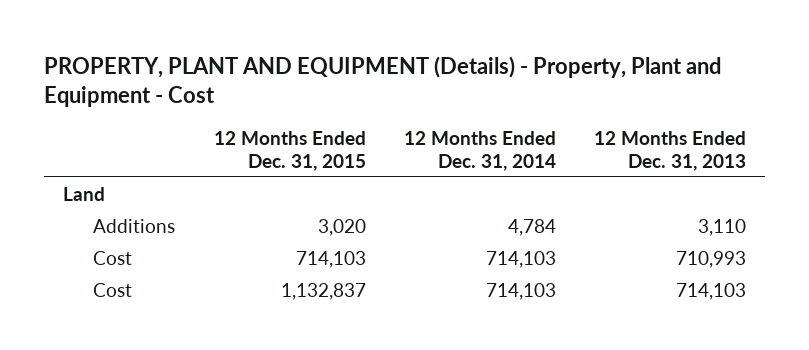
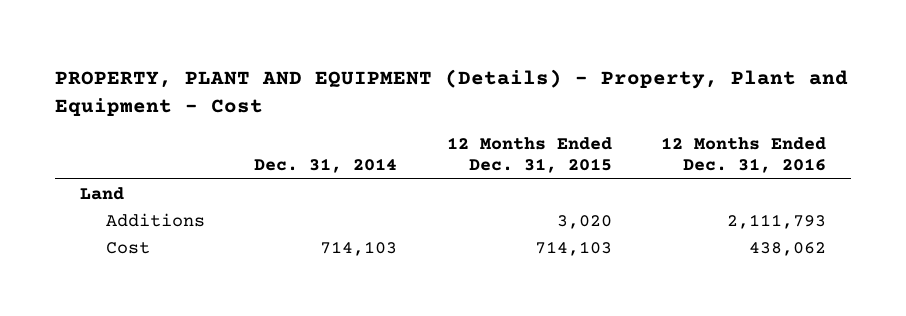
[403,131,556,171] 12 Months Ended Dec. 31, 2014 -> none
[593,131,746,171] 12 Months Ended Dec. 31, 2013 -> none
none -> [254,158,398,174] Dec. 31, 2014
none -> [661,137,827,174] 12 Months Ended Dec. 31, 2016
[93,282,133,297] Cost -> none

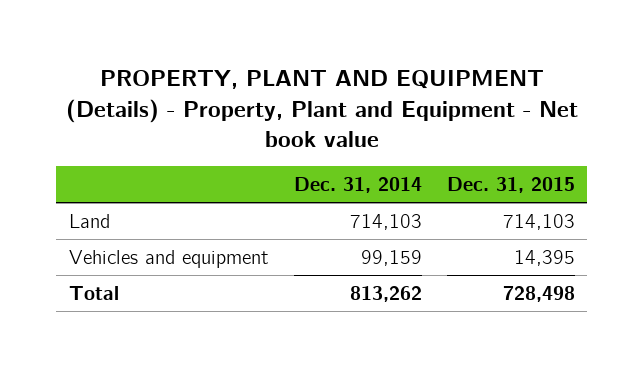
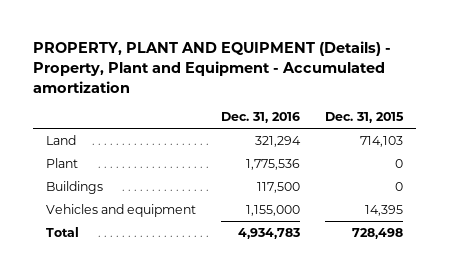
[65,70,578,147] PROPERTY, PLANT AND EQUIPMENT (Details) - Property, Plant and Equipment - Net book value -> [33,41,392,93] PROPERTY, PLANT AND EQUIPMENT (Details) - Property, Plant and Equipment - Accumulated amortization
[293,176,422,193] Dec. 31, 2014 -> none
none -> [221,112,301,124] Dec. 31, 2016
none -> [45,158,78,169] Plant
none -> [45,181,103,195] Buildings

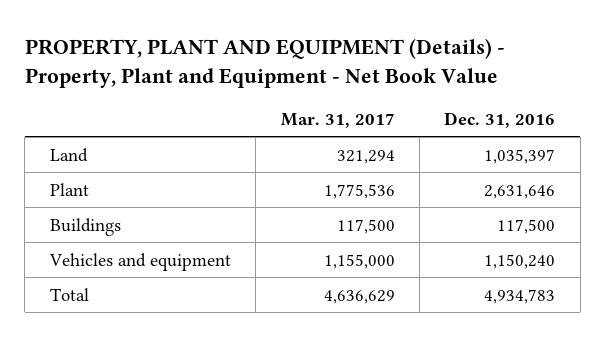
[33,41,392,93] PROPERTY, PLANT AND EQUIPMENT (Details) - Property, Plant and Equipment - Accumulated amortization -> [24,37,505,88] PROPERTY, PLANT AND EQUIPMENT (Details) - Property, Plant and Equipment - Net Book Value
[325,112,405,124] Dec. 31, 2015 -> none
none -> [280,112,395,128] Mar. 31, 2017
[255,136,302,148] 321,294 -> [484,148,556,164] 1,035,397
[246,159,301,171] 1,775,536 -> [484,184,556,199] 2,631,646
[246,205,301,217] 1,155,000 -> [484,253,556,269] 1,150,240

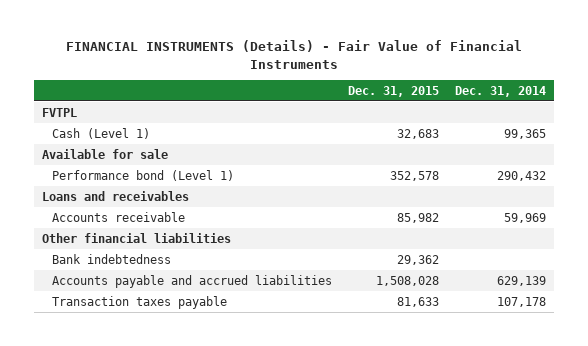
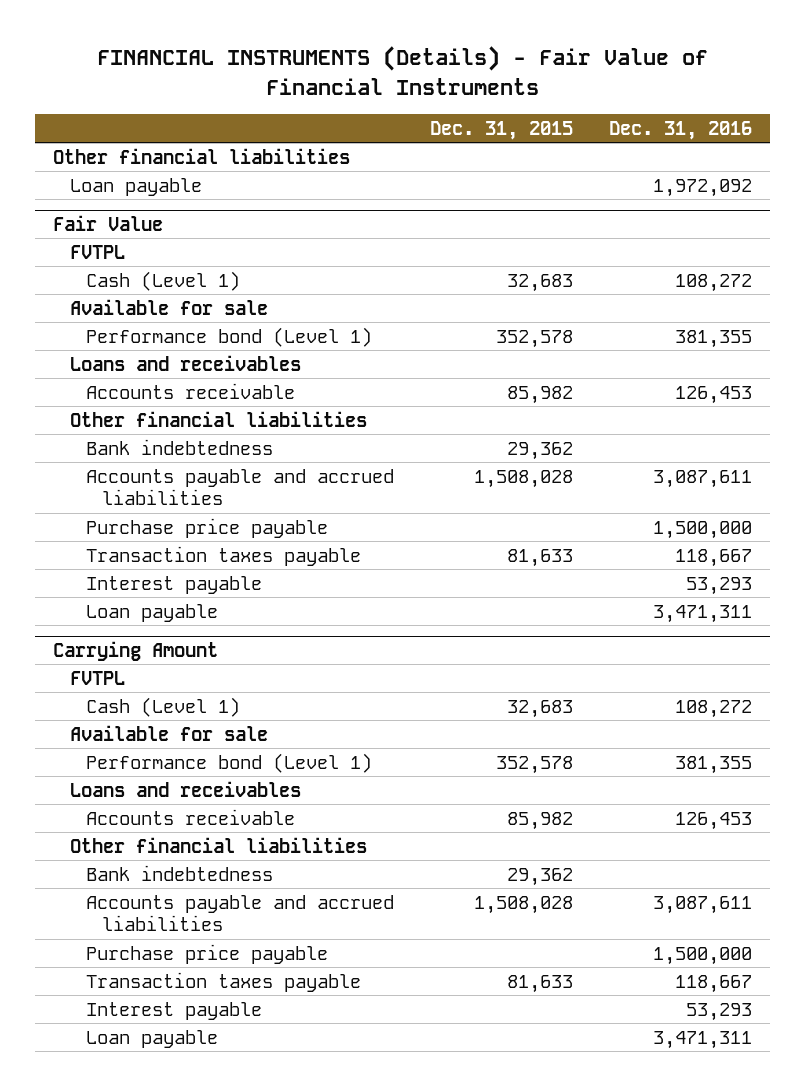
[455,85,547,97] Dec. 31, 2014 -> none
none -> [609,120,753,140] Dec. 31, 2016
none -> [53,147,351,164] Other financial liabilities
none -> [69,177,202,196] Loan payable
none -> [53,215,164,232] Fair Value
none -> [85,517,328,538] Purchase price payable
none -> [85,575,262,594] Interest payable
none -> [85,603,218,622] Loan payable
none -> [53,641,219,662] Carrying Amount
none -> [69,670,125,685] FVTPL
none -> [85,696,240,717] Cash (Level 1)
none -> [69,724,268,741] Available for sale
none -> [85,752,372,773] Performance bond (Level 1)
none -> [69,780,301,797] Loans and receivables
none -> [85,808,295,825] Accounts receivable
none -> [69,836,367,853] Other financial liabilities
none -> [85,864,273,881] Bank indebtedness
none -> [85,894,394,932] Accounts payable and accrued liabilities
none -> [85,943,328,964] Purchase price payable
none -> [85,971,361,992] Transaction taxes payable
none -> [85,1001,262,1020] Interest payable
none -> [85,1029,218,1048] Loan payable

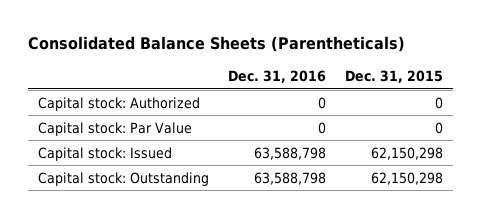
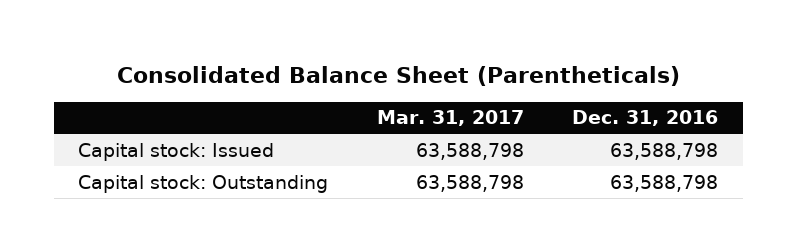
[27,36,405,53] Consolidated Balance Sheets (Parentheticals) -> [117,65,681,86] Consolidated Balance Sheet (Parentheticals)
[345,70,444,84] Dec. 31, 2015 -> none
none -> [376,110,524,127] Mar. 31, 2017
[37,96,200,111] Capital stock: Authorized -> none
[37,121,192,136] Capital stock: Par Value -> none

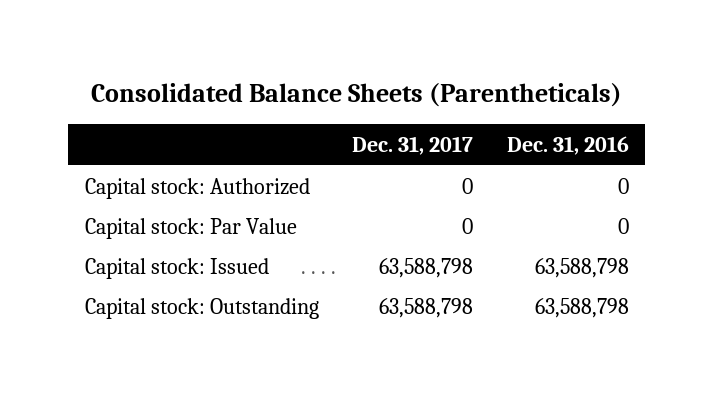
[117,65,681,86] Consolidated Balance Sheet (Parentheticals) -> [90,83,622,108] Consolidated Balance Sheets (Parentheticals)
[376,110,524,127] Mar. 31, 2017 -> none
none -> [352,136,474,156] Dec. 31, 2017
none -> [84,177,310,199] Capital stock: Authorized
none -> [84,217,297,239] Capital stock: Par Value

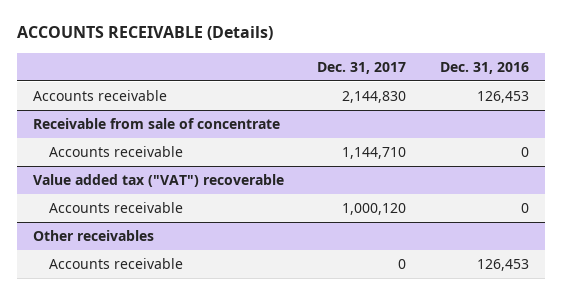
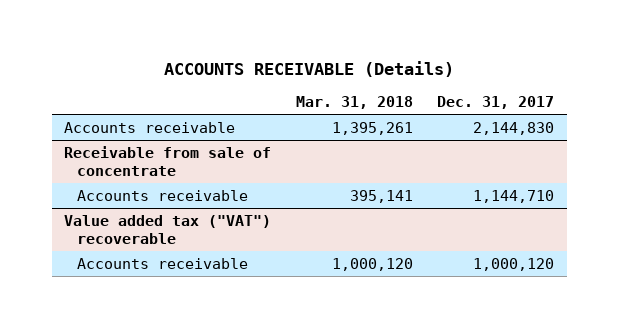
[439,61,529,74] Dec. 31, 2016 -> none
none -> [295,96,413,110] Mar. 31, 2018
[33,230,155,242] Other receivables -> none
[48,258,183,270] Accounts receivable -> none

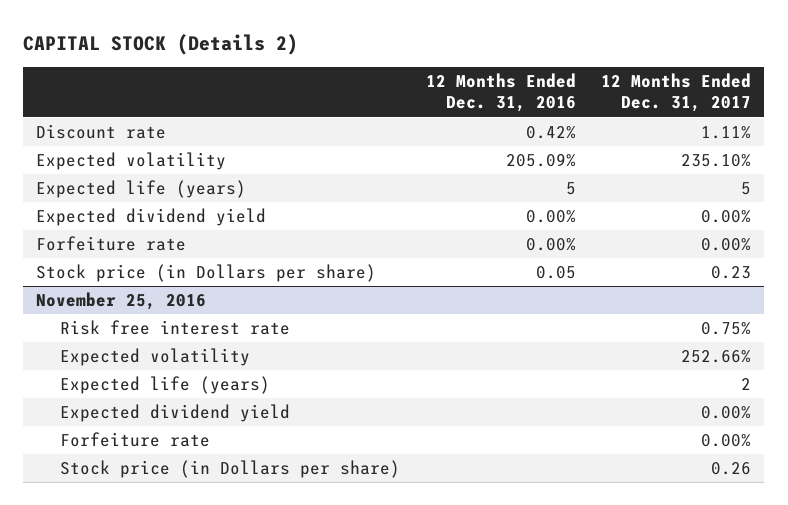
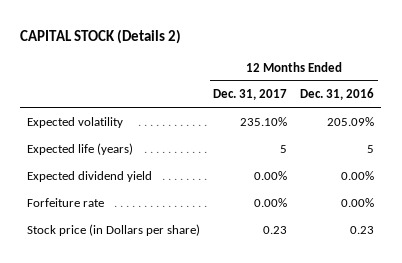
[36,124,167,140] Discount rate -> none
[36,292,207,311] November 25, 2016 -> none
[59,320,290,336] Risk free interest rate -> none
[59,348,250,367] Expected volatility -> none
[59,376,270,395] Expected life (years) -> none
[59,404,290,423] Expected dividend yield -> none
[59,432,210,448] Forfeiture rate -> none
[59,460,400,479] Stock price (in Dollars per share) -> none
[535,266,576,280] 0.05 -> [350,225,375,234] 0.23

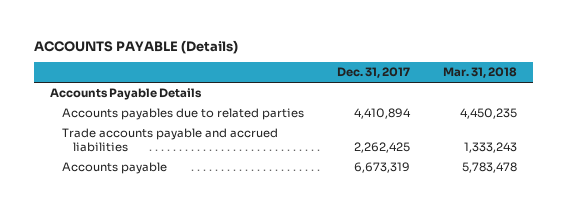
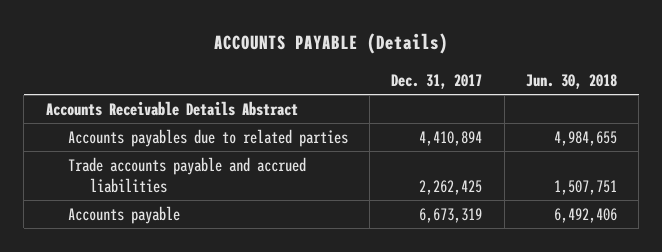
[442,67,517,79] Mar. 31, 2018 -> none
none -> [525,73,617,89] Jun. 30, 2018
[50,88,203,101] Accounts Payable Details -> [45,100,298,116] Accounts Receivable Details Abstract

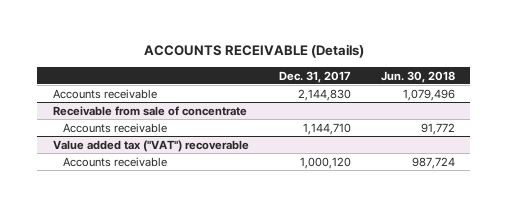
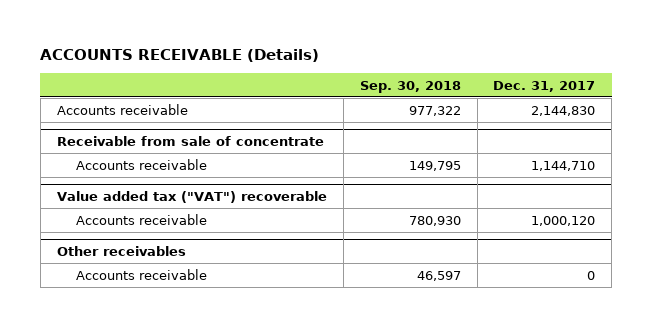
[381,70,456,83] Jun. 30, 2018 -> none
none -> [359,80,461,93] Sep. 30, 2018
none -> [56,245,186,256] Other receivables
none -> [76,268,208,280] Accounts receivable

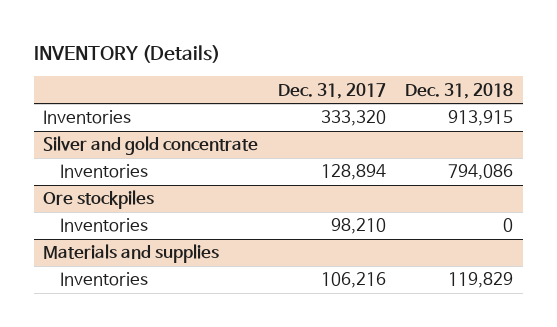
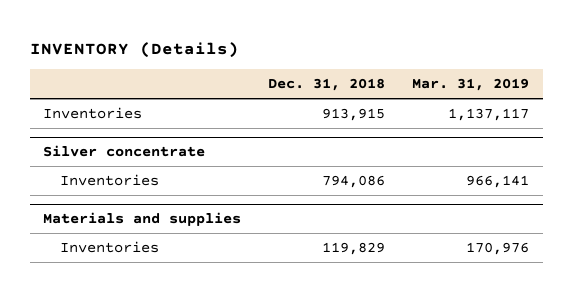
[277,82,386,99] Dec. 31, 2017 -> none
none -> [412,78,530,92] Mar. 31, 2019
[43,136,259,156] Silver and gold concentrate -> [43,145,206,158] Silver concentrate
[43,190,155,210] Ore stockpiles -> none
[59,218,148,233] Inventories -> none

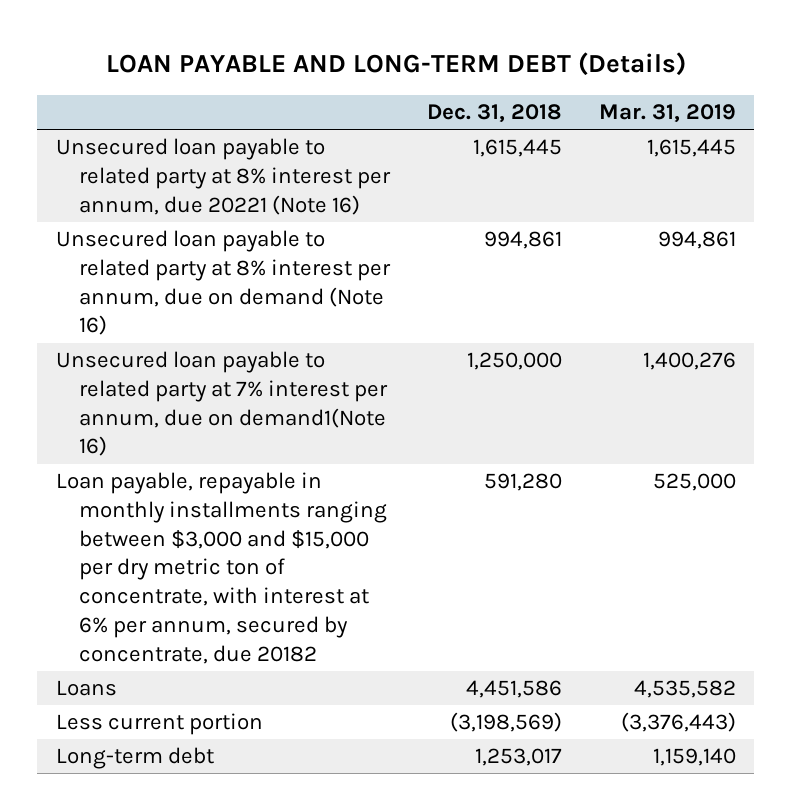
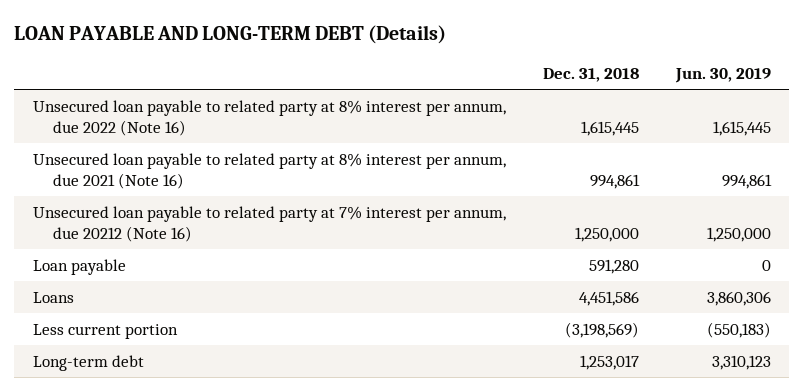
[598,104,736,124] Mar. 31, 2019 -> none
none -> [674,67,771,83] Jun. 30, 2019
[55,138,391,215] Unsecured loan payable to related party at 8% interest per annum, due 20221 (Note 16) -> [32,99,506,136] Unsecured loan payable to related party at 8% interest per annum, due 2022 (Note 16)
[55,230,391,336] Unsecured loan payable to related party at 8% interest per annum, due on demand (Note 16) -> [32,152,506,189] Unsecured loan payable to related party at 8% interest per annum, due 2021 (Note 16)
[55,351,388,457] Unsecured loan payable to related party at 7% interest per annum, due on demand1(Note 16) -> [32,205,506,242] Unsecured loan payable to related party at 7% interest per annum, due 20212 (Note 16)
[55,472,387,664] Loan payable, repayable in monthly installments ranging between $3,000 and $15,000 per dry metric ton of concentrate, with interest at 6% per annum, secured by concentrate, due 20182 -> [32,258,126,275] Loan payable

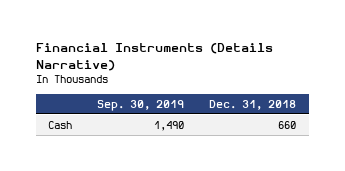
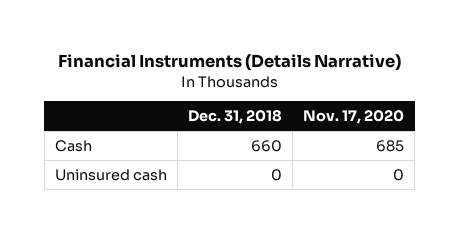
[97,99,185,111] Sep. 30, 2019 -> none
none -> [303,110,405,125] Nov. 17, 2020
none -> [55,168,168,181] Uninsured cash

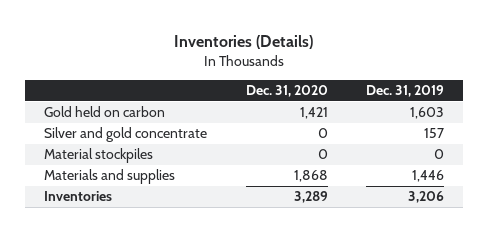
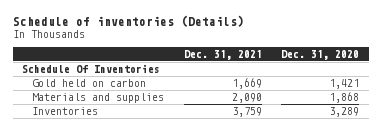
[174,35,314,50] Inventories (Details) -> [12,15,244,28] Schedule of inventories (Details)
[365,85,444,98] Dec. 31, 2019 -> none
none -> [183,49,262,60] Dec. 31, 2021
none -> [22,63,161,73] Schedule Of Inventories
[44,127,208,143] Silver and gold concentrate -> none
[44,148,154,164] Material stockpiles -> none

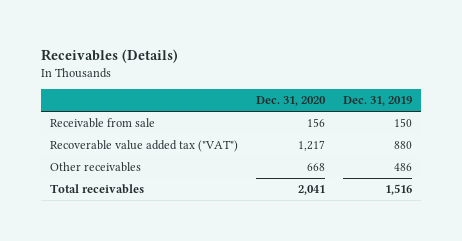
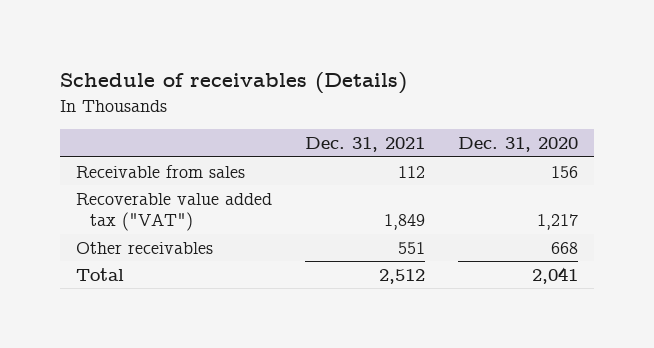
[40,48,178,63] Receivables (Details) -> [59,72,407,95] Schedule of receivables (Details)
[342,96,412,107] Dec. 31, 2019 -> none
none -> [304,137,425,153] Dec. 31, 2021
[49,118,155,129] Receivable from sale -> [75,164,245,178] Receivable from sales
[49,184,144,195] Total receivables -> [75,267,124,281] Total

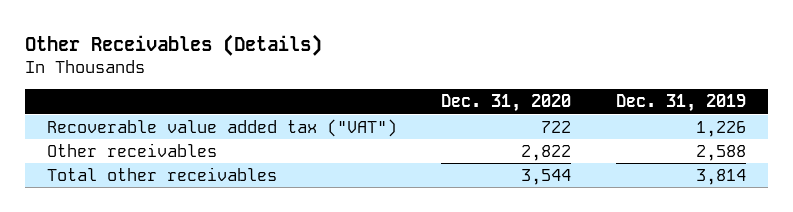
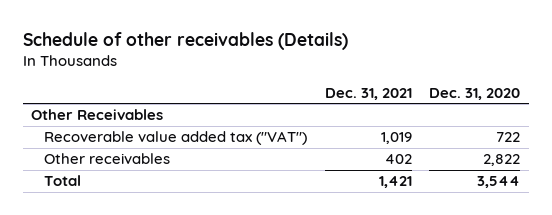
[24,33,322,56] Other Receivables (Details) -> [22,32,348,51] Schedule of other receivables (Details)
[615,94,746,113] Dec. 31, 2019 -> none
none -> [324,87,412,100] Dec. 31, 2021
none -> [31,109,164,121] Other Receivables
[47,166,278,181] Total other receivables -> [44,175,82,187] Total

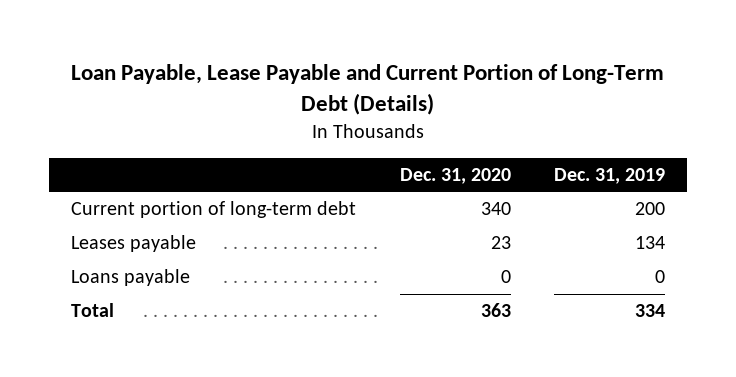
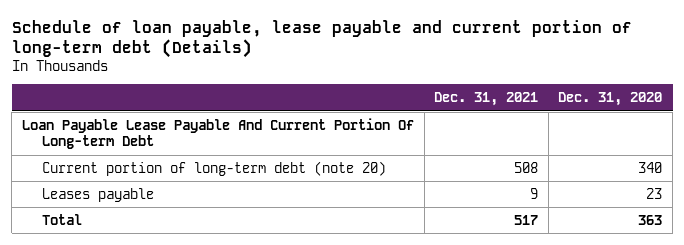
[71,64,665,116] Loan Payable, Lease Payable and Current Portion of Long-Term Debt (Details) -> [11,19,632,59] Schedule of loan payable, lease payable and current portion of long-term debt (Details)
[554,168,666,185] Dec. 31, 2019 -> none
none -> [434,92,539,107] Dec. 31, 2021
none -> [22,117,415,150] Loan Payable Lease Payable And Current Portion Of Long-term Debt
[71,201,357,219] Current portion of long-term debt -> [41,160,386,176] Current portion of long-term debt (note 20)
[71,269,191,287] Loans payable -> none

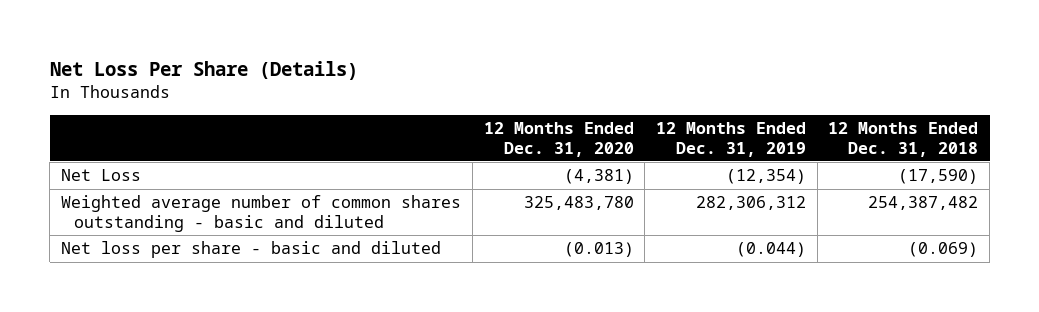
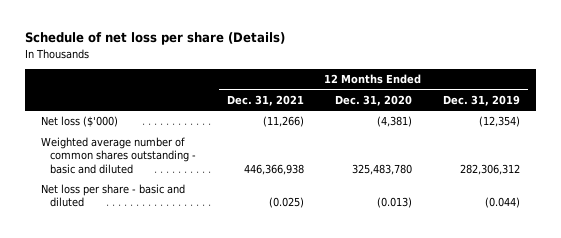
[49,60,358,80] Net Loss Per Share (Details) -> [25,32,286,46] Schedule of net loss per share (Details)
[828,122,979,157] 12 Months Ended Dec. 31, 2018 -> none
none -> [226,94,304,106] Dec. 31, 2021
[61,169,142,182] Net Loss -> [40,116,118,128] Net loss ($'000)

